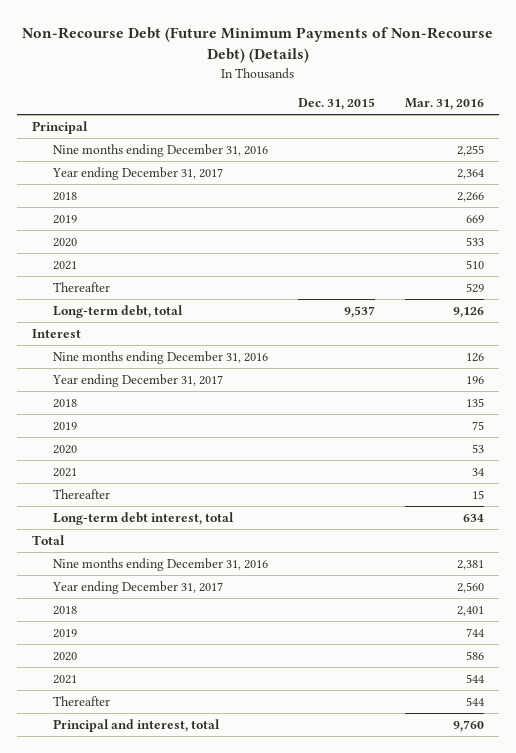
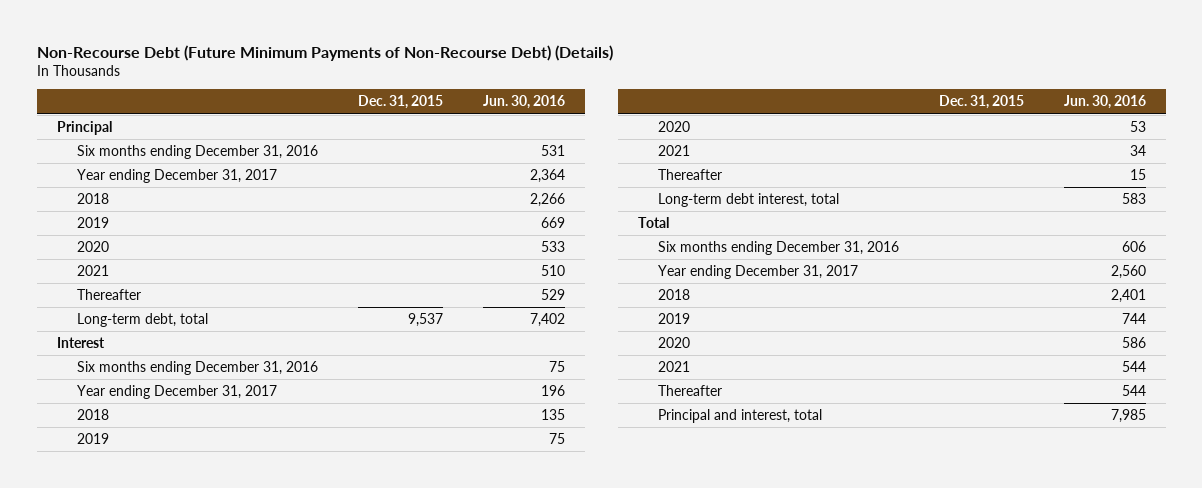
[404,98,484,111] Mar. 31, 2016 -> none
none -> [482,95,565,110] Jun. 30, 2016
[53,143,269,157] Nine months ending December 31, 2016 -> [76,145,318,160] Six months ending December 31, 2016
[53,350,269,364] Nine months ending December 31, 2016 -> [76,361,318,376] Six months ending December 31, 2016
[53,557,269,571] Nine months ending December 31, 2016 -> [657,241,899,256] Six months ending December 31, 2016

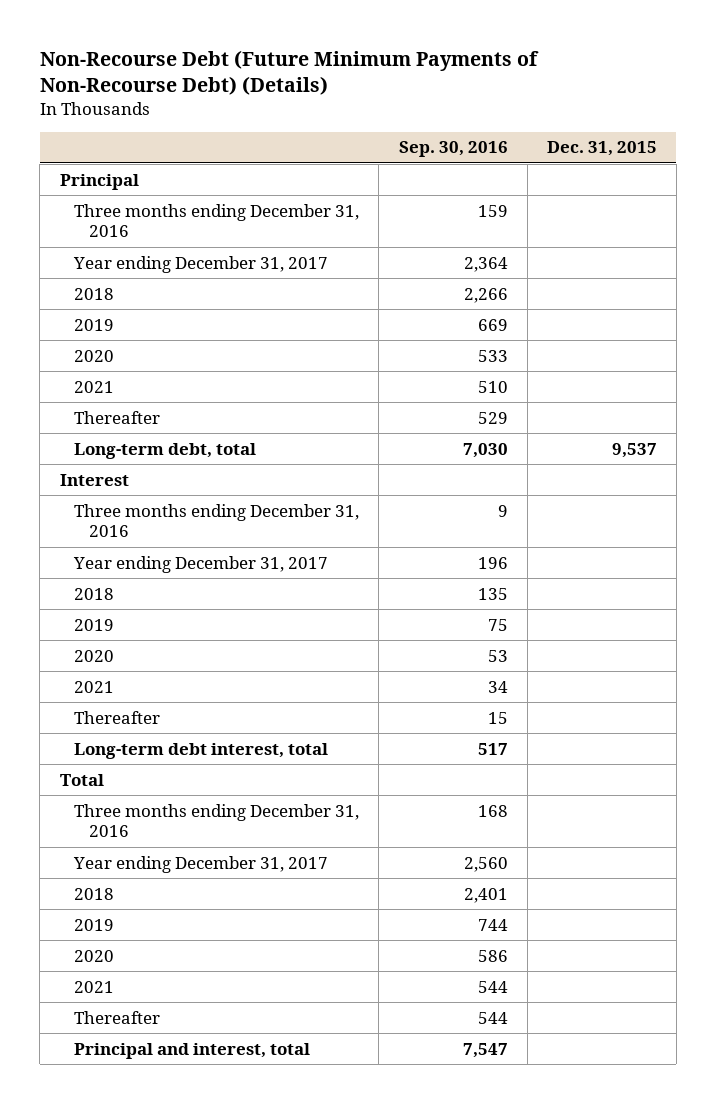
[482,95,565,110] Jun. 30, 2016 -> none
none -> [398,141,508,158] Sep. 30, 2016
[76,145,318,160] Six months ending December 31, 2016 -> [74,203,360,238] Three months ending December 31, 2016
[76,361,318,376] Six months ending December 31, 2016 -> [74,503,360,538] Three months ending December 31, 2016
[657,241,899,256] Six months ending December 31, 2016 -> [74,803,360,838] Three months ending December 31, 2016

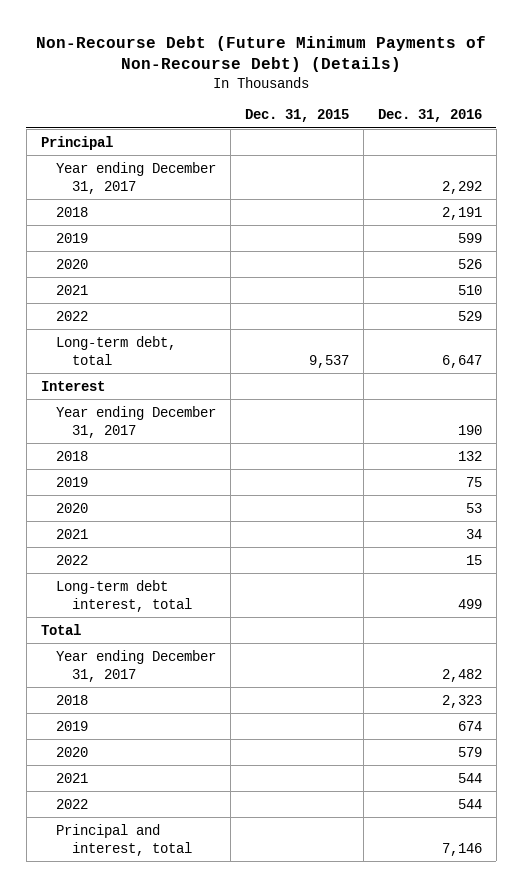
[398,141,508,158] Sep. 30, 2016 -> none
none -> [377,109,482,123] Dec. 31, 2016
[74,203,360,238] Three months ending December 31, 2016 -> none
[74,410,161,424] Thereafter -> [56,310,89,321] 2022
[74,503,360,538] Three months ending December 31, 2016 -> none
[74,710,161,724] Thereafter -> [56,554,89,565] 2022
[74,803,360,838] Three months ending December 31, 2016 -> none
[74,1010,161,1024] Thereafter -> [56,798,89,809] 2022

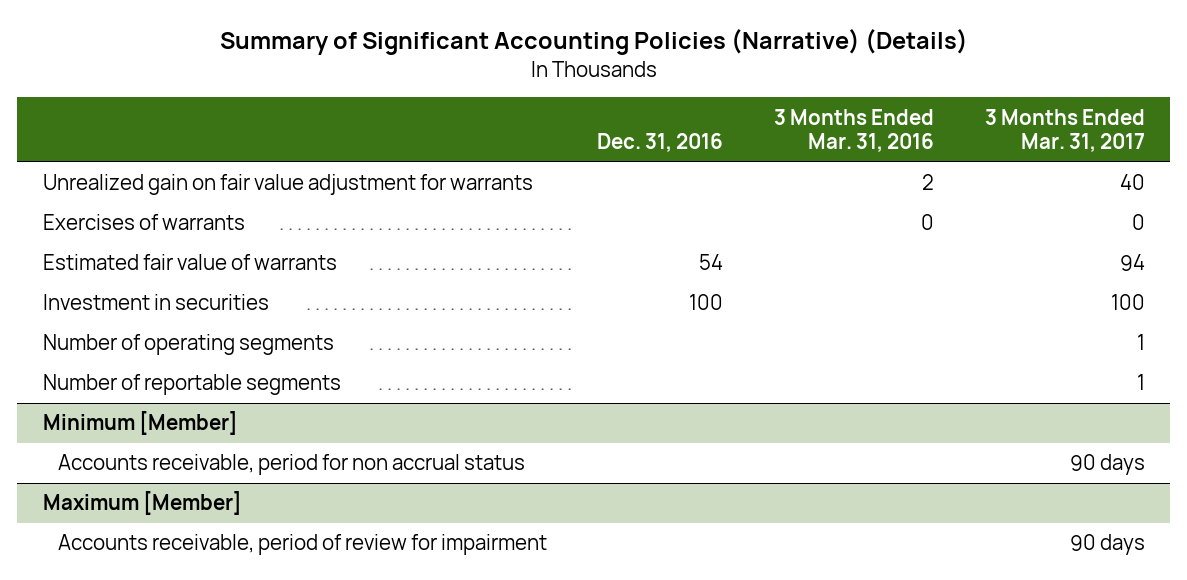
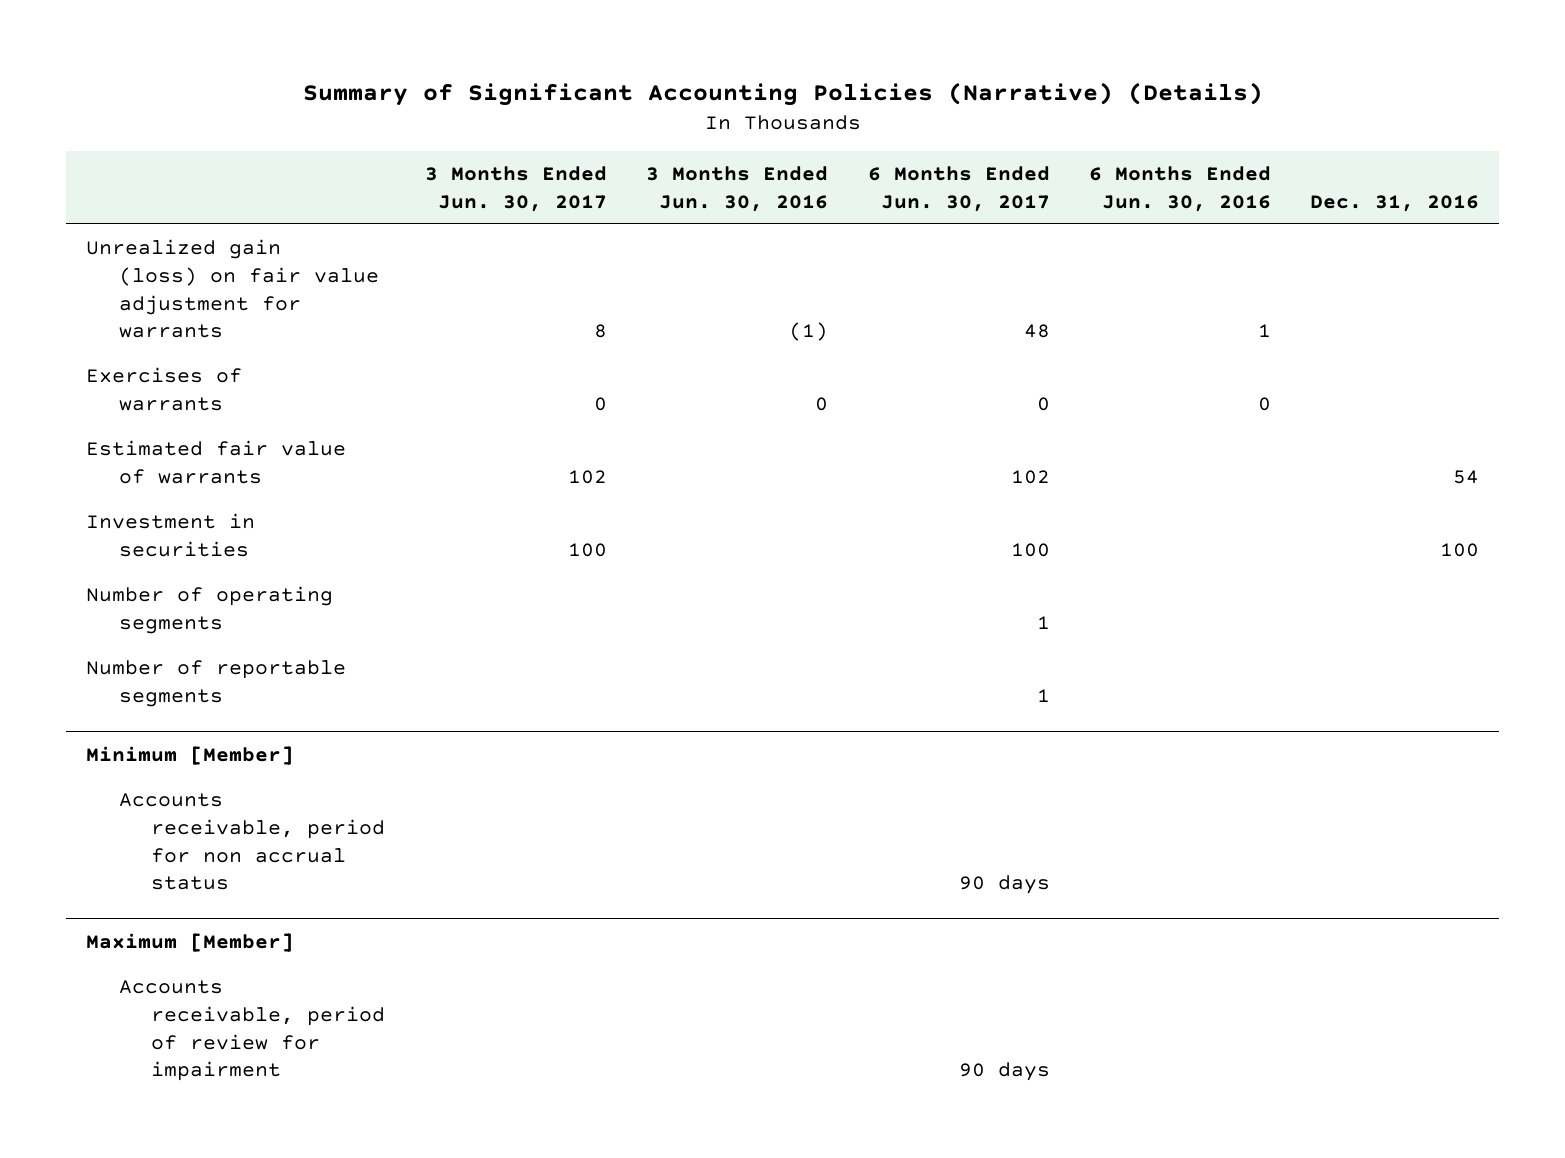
[773,108,934,153] 3 Months Ended Mar. 31, 2016 -> none
[984,108,1145,153] 3 Months Ended Mar. 31, 2017 -> none
none -> [424,165,607,212] 3 Months Ended Jun. 30, 2017
none -> [646,165,829,212] 3 Months Ended Jun. 30, 2016
none -> [867,165,1050,212] 6 Months Ended Jun. 30, 2017
none -> [1088,165,1271,212] 6 Months Ended Jun. 30, 2016
[42,174,533,196] Unrealized gain on fair value adjustment for warrants -> [86,238,379,339] Unrealized gain (loss) on fair value adjustment for warrants

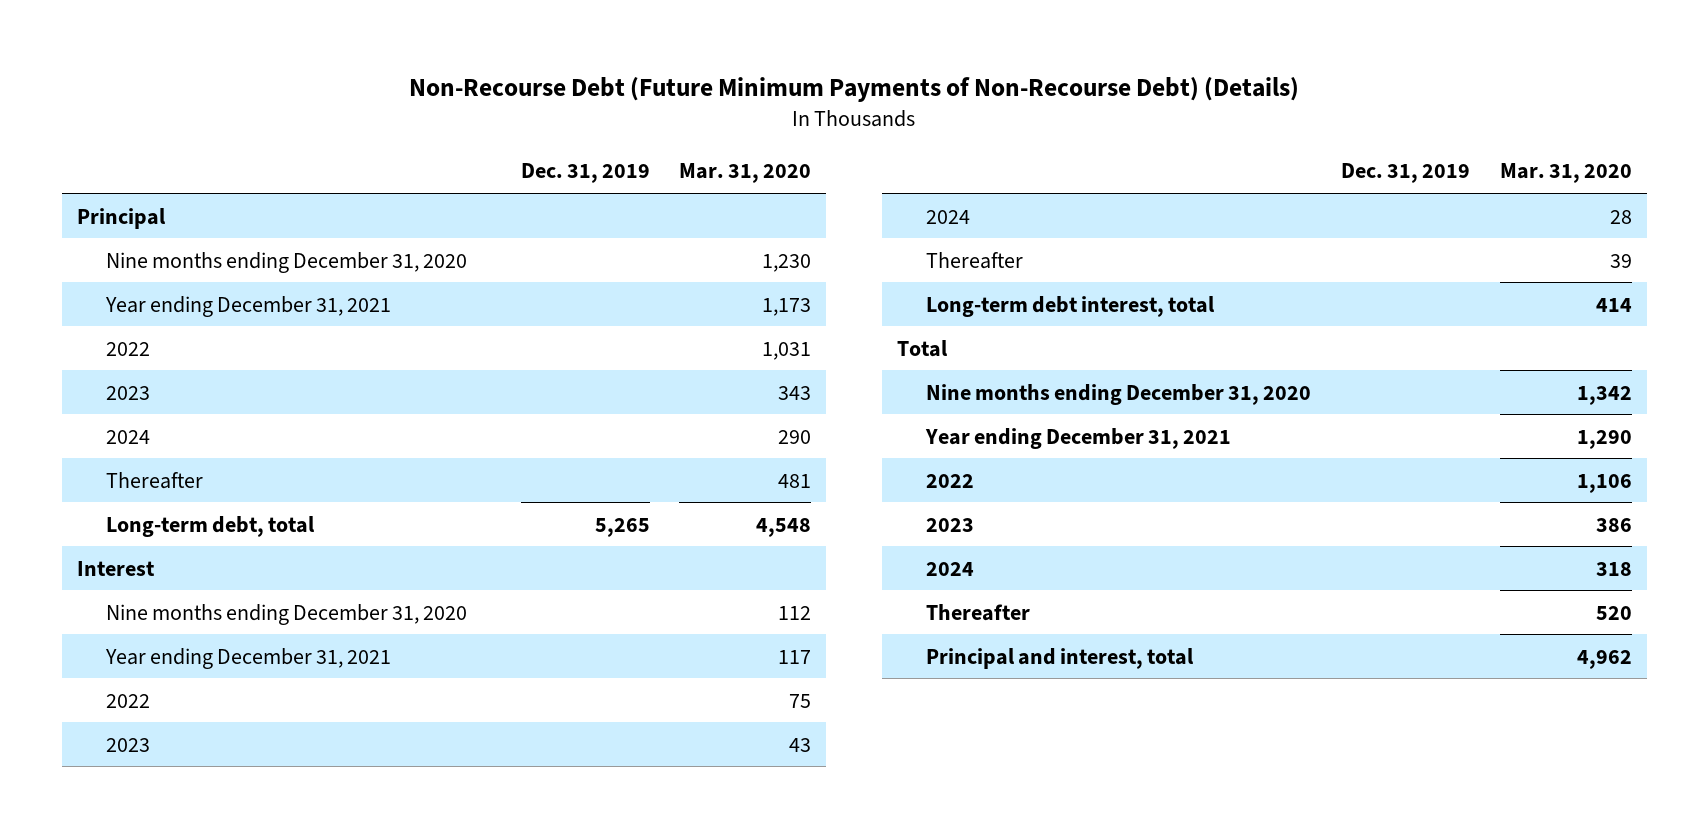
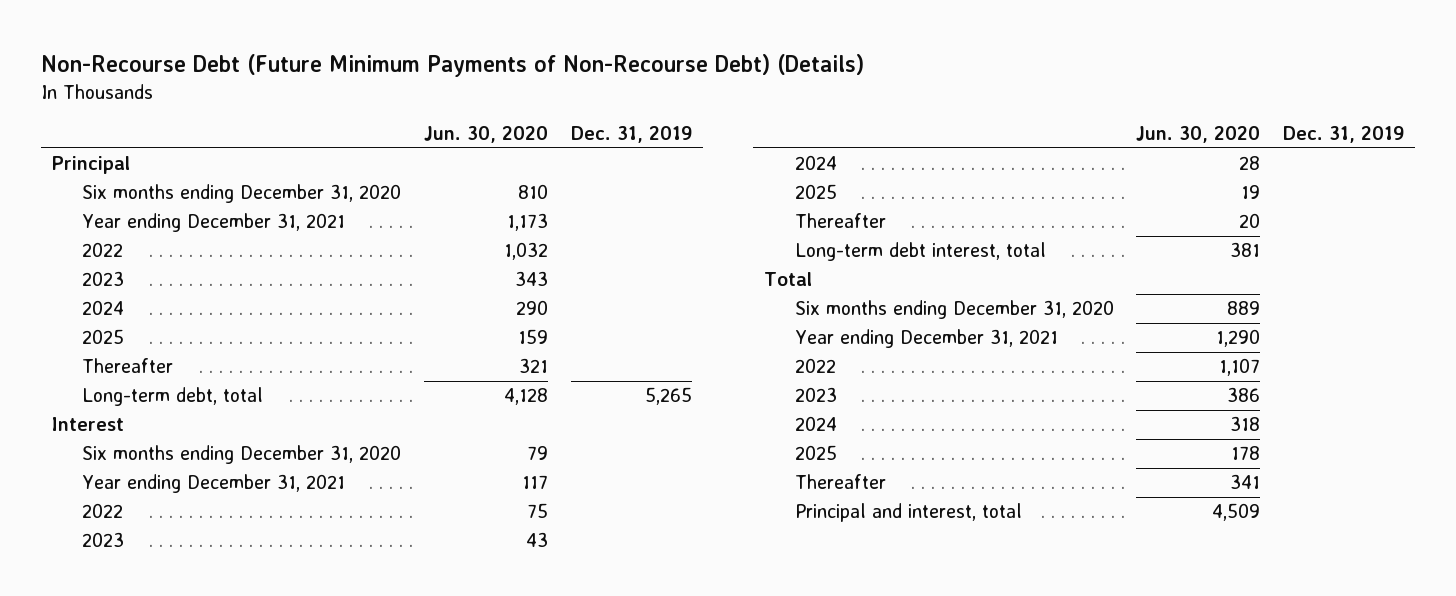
[679,163,812,184] Mar. 31, 2020 -> none
none -> [424,125,549,143] Jun. 30, 2020
[105,251,467,273] Nine months ending December 31, 2020 -> [82,184,402,204] Six months ending December 31, 2020
none -> [82,329,125,345] 2025
[105,603,467,625] Nine months ending December 31, 2020 -> [82,445,402,465] Six months ending December 31, 2020
none -> [794,184,837,200] 2025
[925,383,1311,405] Nine months ending December 31, 2020 -> [794,300,1114,320] Six months ending December 31, 2020
none -> [794,445,837,461] 2025

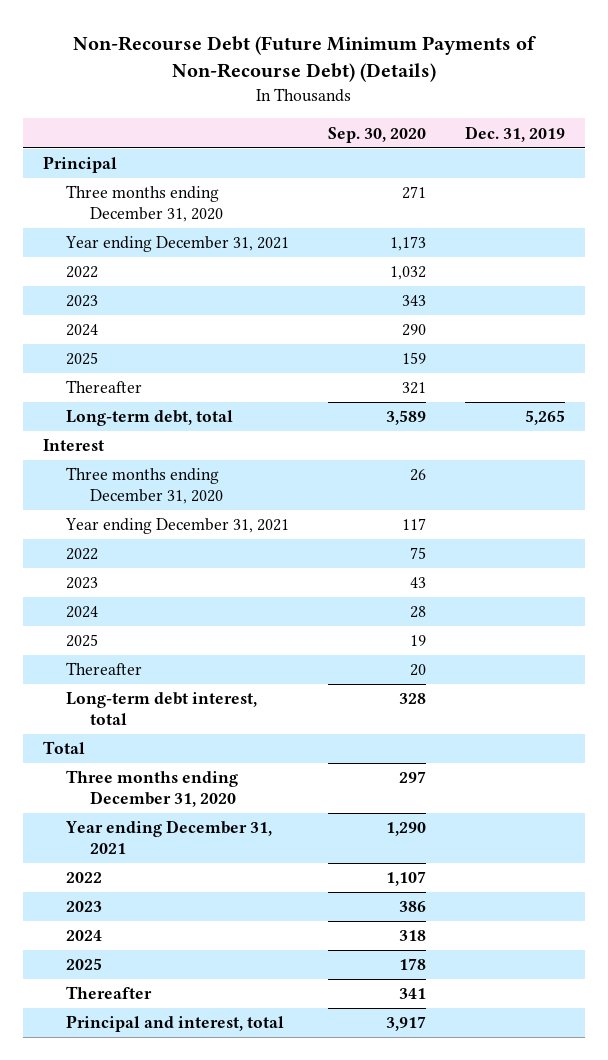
[424,125,549,143] Jun. 30, 2020 -> none
none -> [328,126,427,143] Sep. 30, 2020
[82,184,402,204] Six months ending December 31, 2020 -> [66,185,223,223] Three months ending December 31, 2020
[82,445,402,465] Six months ending December 31, 2020 -> [66,467,223,505] Three months ending December 31, 2020
[794,300,1114,320] Six months ending December 31, 2020 -> [66,770,239,808] Three months ending December 31, 2020

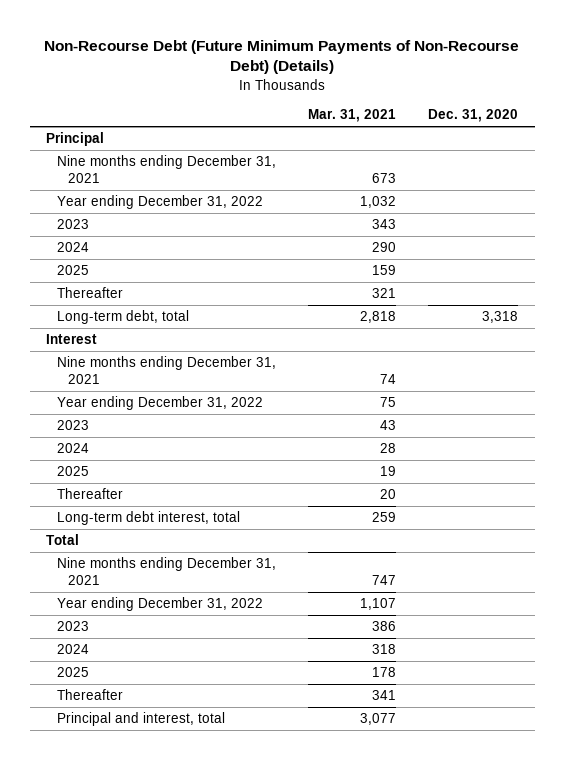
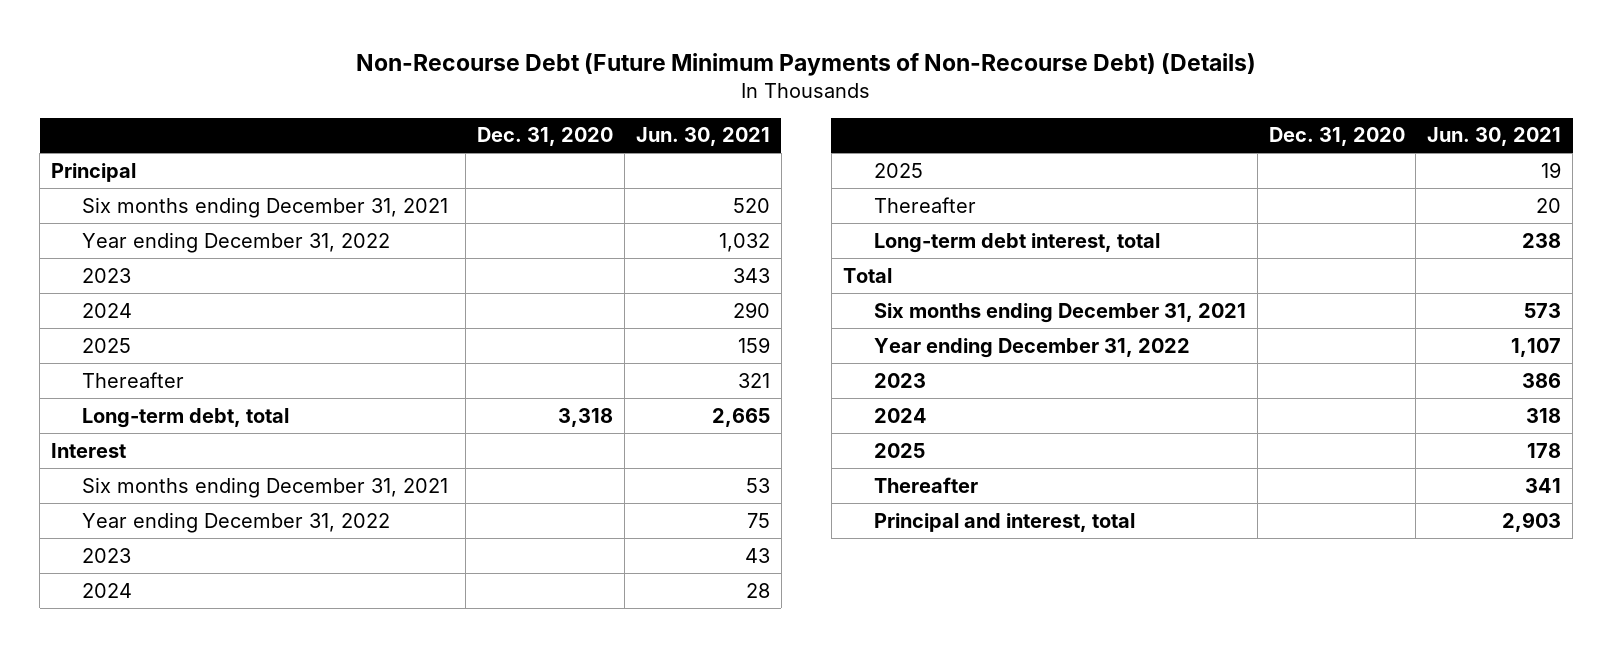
[308,109,397,123] Mar. 31, 2021 -> none
none -> [635,127,770,147] Jun. 30, 2021
[57,155,277,183] Nine months ending December 31, 2021 -> [82,196,449,218] Six months ending December 31, 2021
[57,356,277,384] Nine months ending December 31, 2021 -> [82,476,449,498] Six months ending December 31, 2021
[57,557,277,585] Nine months ending December 31, 2021 -> [873,302,1246,323] Six months ending December 31, 2021

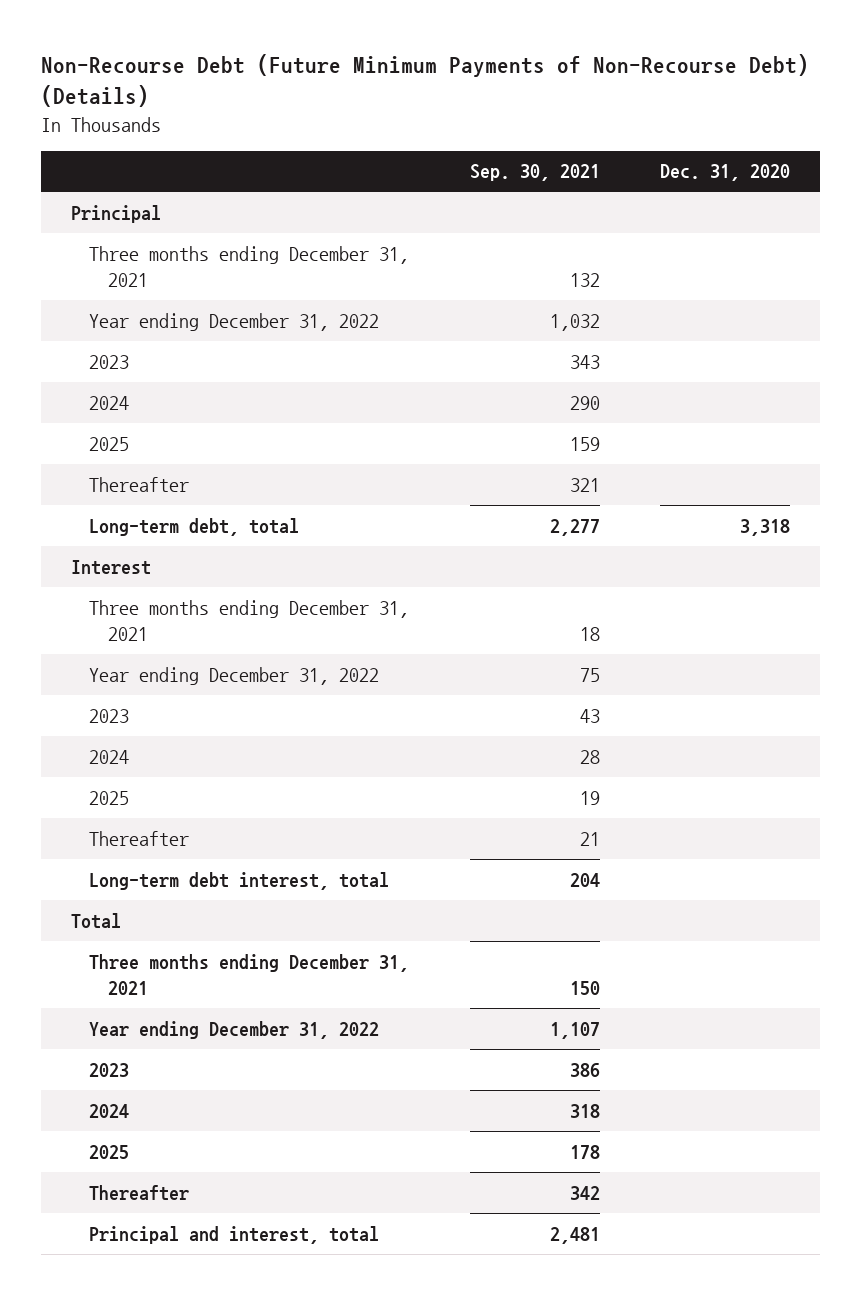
[635,127,770,147] Jun. 30, 2021 -> none
none -> [469,164,600,182] Sep. 30, 2021
[82,196,449,218] Six months ending December 31, 2021 -> [89,245,410,287] Three months ending December 31, 2021
[82,476,449,498] Six months ending December 31, 2021 -> [89,599,410,641] Three months ending December 31, 2021
[873,302,1246,323] Six months ending December 31, 2021 -> [89,953,410,995] Three months ending December 31, 2021

